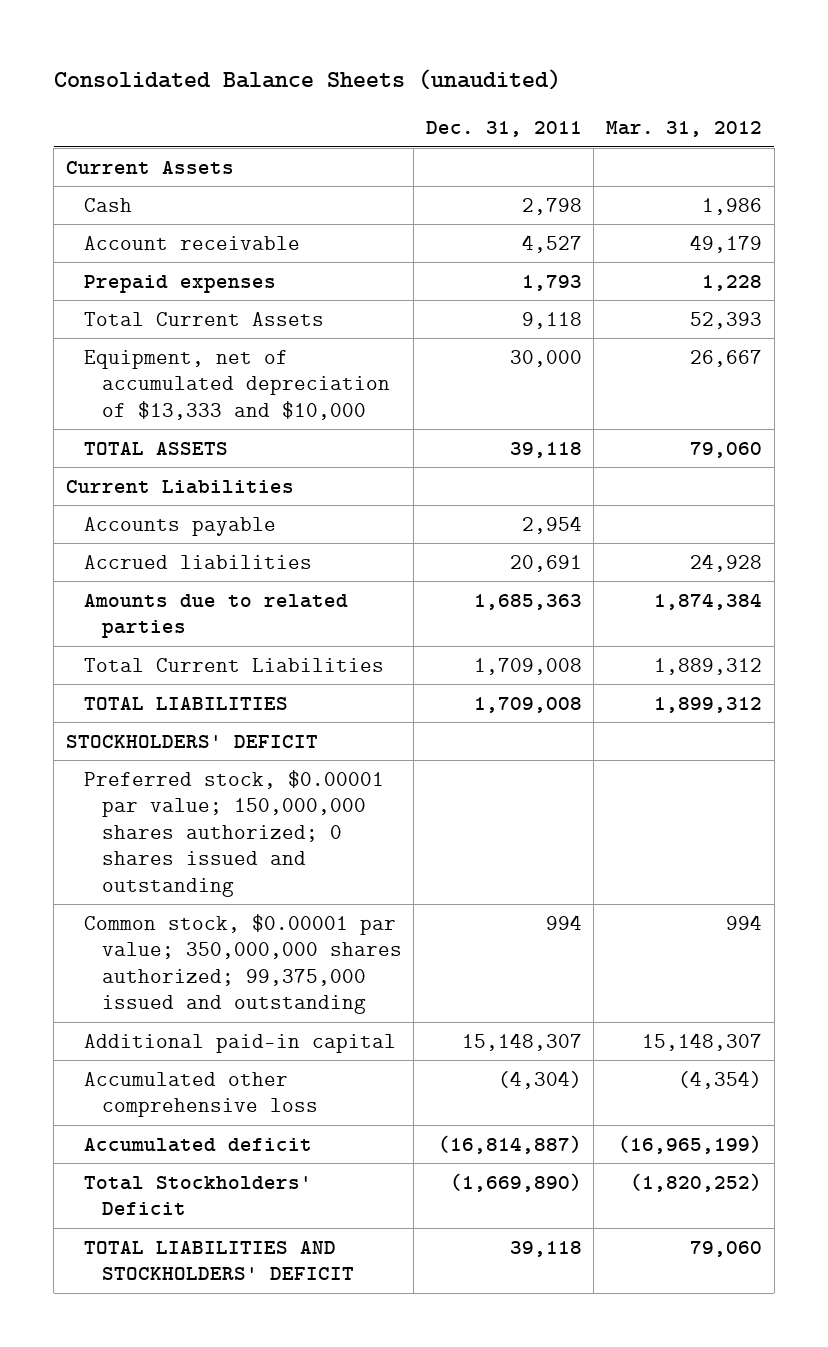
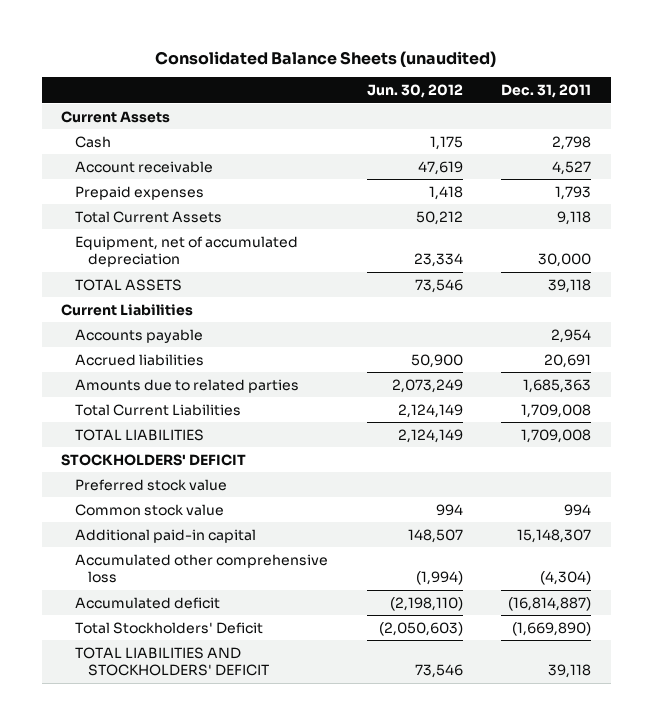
[606,121,763,138] Mar. 31, 2012 -> none
none -> [366,84,463,99] Jun. 30, 2012
[83,349,390,420] Equipment, net of accumulated depreciation of $13,333 and $10,000 -> [74,235,298,268] Equipment, net of accumulated depreciation
[83,769,384,897] Preferred stock, $0.00001 par value; 150,000,000 shares authorized; 0 shares issued and outstanding -> [74,478,227,491] Preferred stock value
[83,913,402,1015] Common stock, $0.00001 par value; 350,000,000 shares authorized; 99,375,000 issued and outstanding -> [74,503,224,516] Common stock value

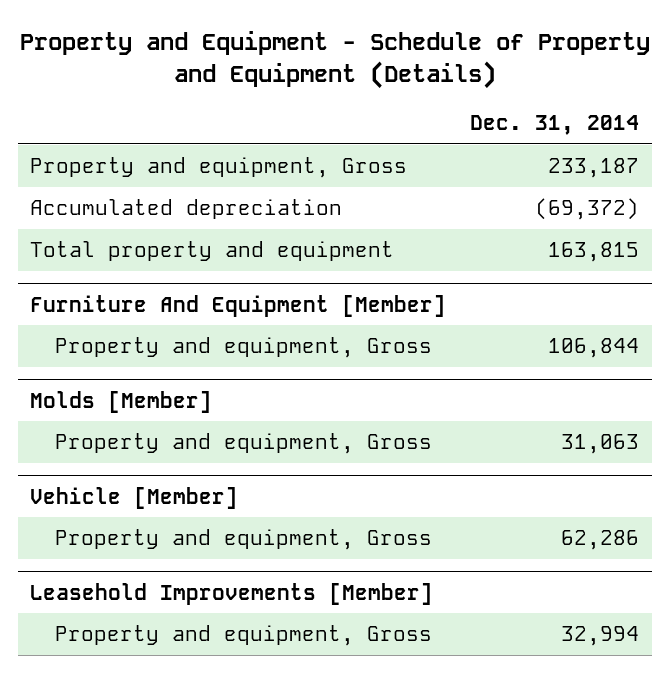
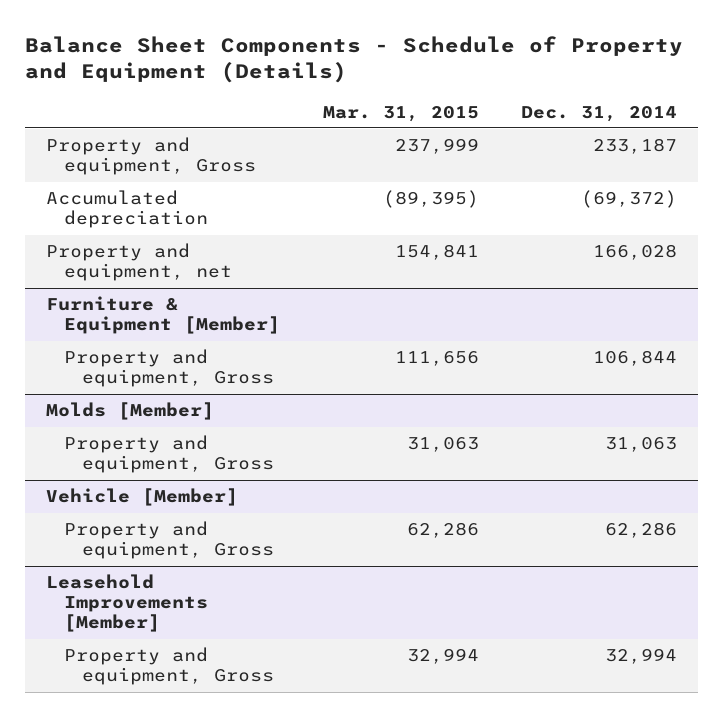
[19,30,650,89] Property and Equipment - Schedule of Property and Equipment (Details) -> [25,35,684,84] Balance Sheet Components - Schedule of Property and Equipment (Details)
none -> [322,105,479,122] Mar. 31, 2015
[29,241,394,262] Total property and equipment -> [46,243,233,282] Property and equipment, net
[548,242,640,263] 163,815 -> [593,244,678,261] 166,028
[29,294,446,317] Furniture And Equipment [Member] -> [46,296,281,335] Furniture & Equipment [Member]

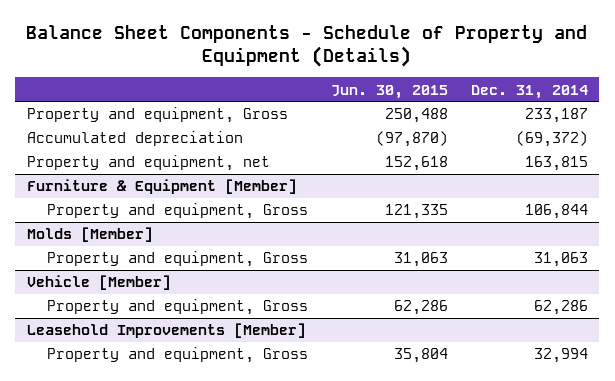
[322,105,479,122] Mar. 31, 2015 -> none
none -> [330,84,448,99] Jun. 30, 2015
[593,244,678,261] 166,028 -> [524,156,588,172] 163,815

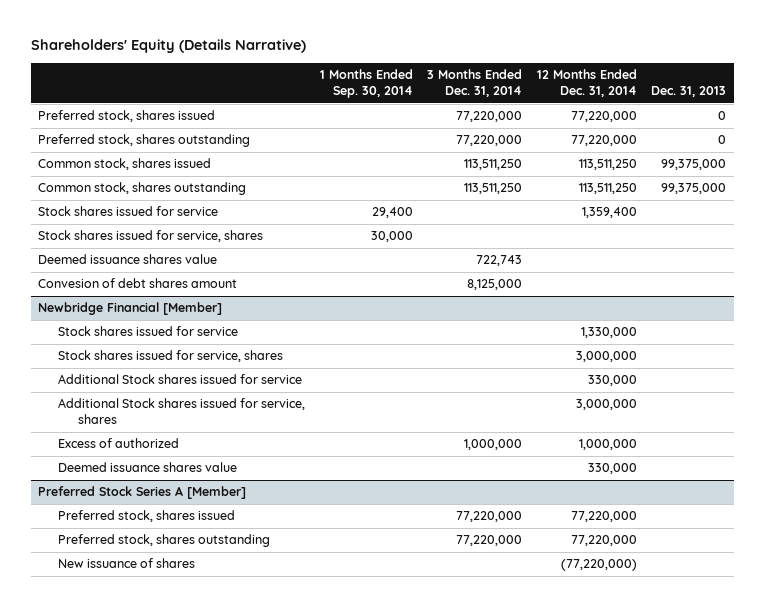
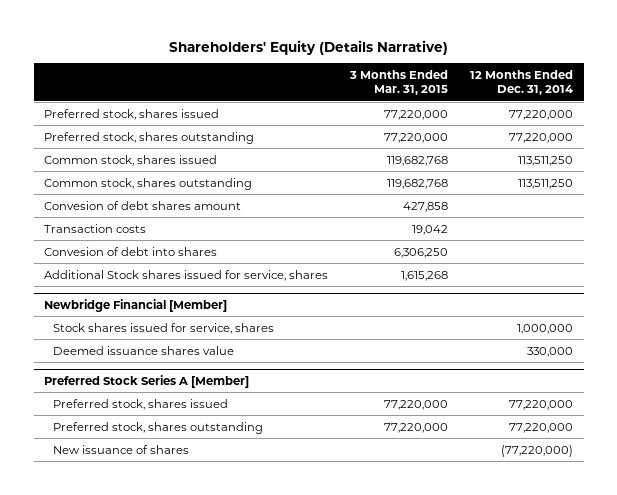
[319,69,413,99] 1 Months Ended Sep. 30, 2014 -> none
[427,69,523,98] 3 Months Ended Dec. 31, 2014 -> none
[651,86,727,98] Dec. 31, 2013 -> none
none -> [349,69,449,96] 3 Months Ended Mar. 31, 2015
[38,206,219,217] Stock shares issued for service -> none
[38,230,264,243] Stock shares issued for service, shares -> none
[38,254,218,265] Deemed issuance shares value -> none
none -> [44,223,147,233] Transaction costs
none -> [44,246,218,256] Convesion of debt into shares
none -> [44,269,329,281] Additional Stock shares issued for service, shares
[58,326,239,337] Stock shares issued for service -> none
[58,374,303,385] Additional Stock shares issued for service -> none
[58,398,306,425] Additional Stock shares issued for service, shares -> none
[58,438,180,449] Excess of authorized -> none
[575,351,637,363] 3,000,000 -> [516,323,573,334] 1,000,000

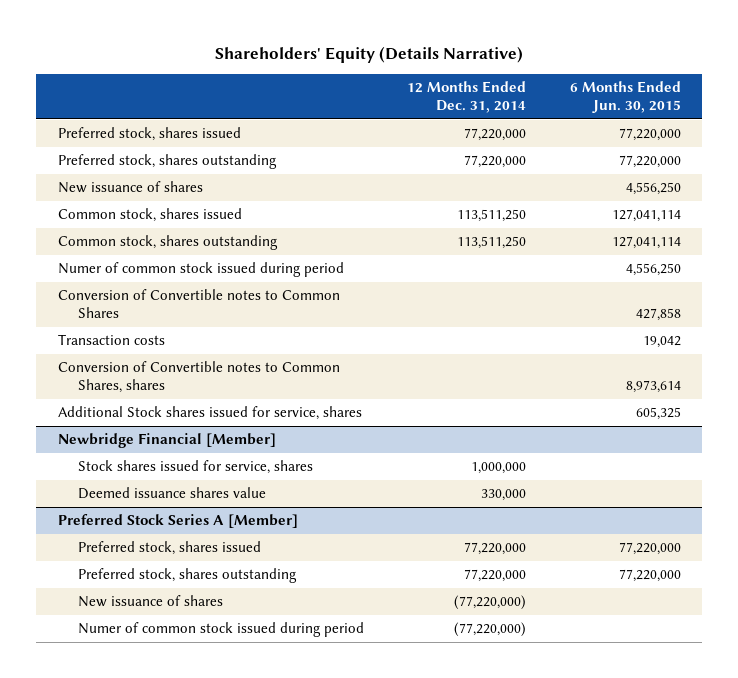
[349,69,449,96] 3 Months Ended Mar. 31, 2015 -> none
none -> [569,81,681,114] 6 Months Ended Jun. 30, 2015
none -> [57,181,203,194] New issuance of shares
none -> [57,262,344,278] Numer of common stock issued during period
[44,200,242,210] Convesion of debt shares amount -> [57,289,340,319] Conversion of Convertible notes to Common Shares
[44,246,218,256] Convesion of debt into shares -> [57,361,340,394] Conversion of Convertible notes to Common Shares, shares
none -> [77,622,364,638] Numer of common stock issued during period

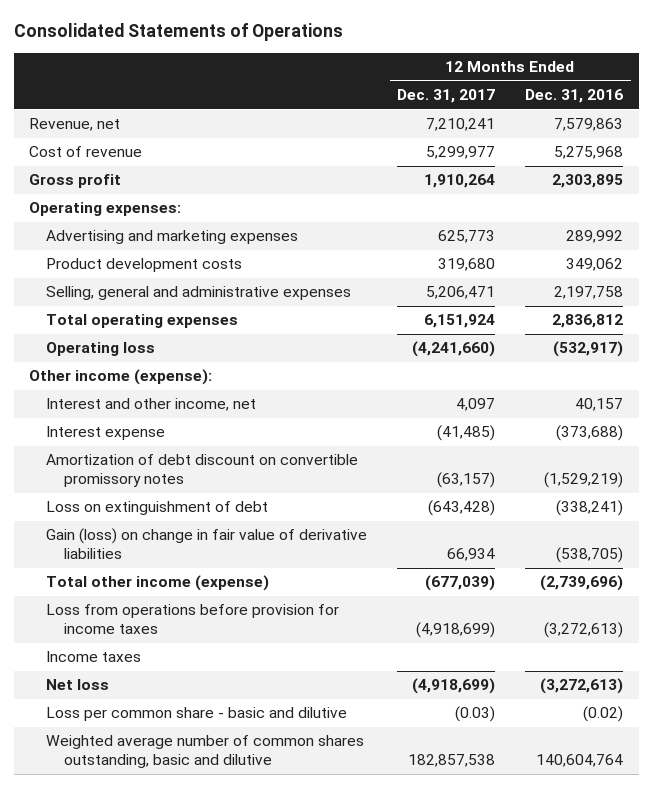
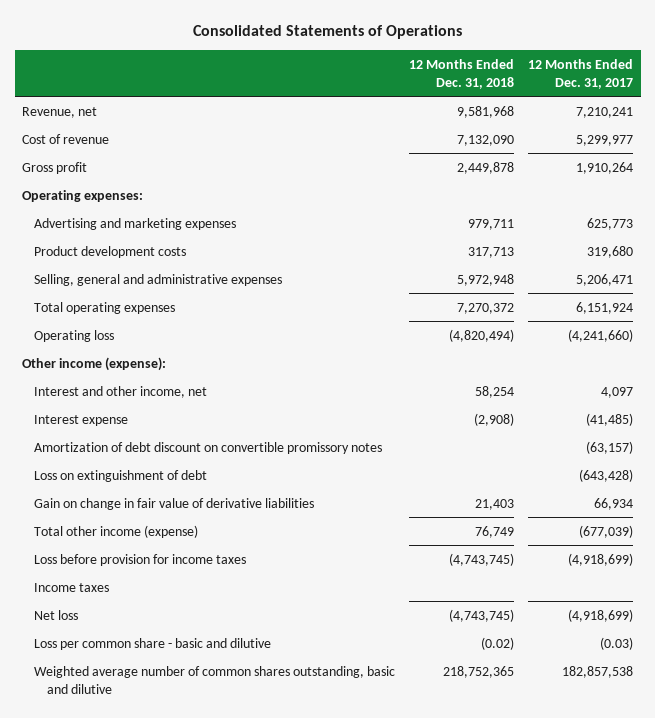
[525,89,624,104] Dec. 31, 2016 -> none
none -> [409,58,515,89] 12 Months Ended Dec. 31, 2018
[46,528,368,560] Gain (loss) on change in fair value of derivative liabilities -> [34,497,315,510] Gain on change in fair value of derivative liabilities
[46,604,340,635] Loss from operations before provision for income taxes -> [34,553,247,566] Loss before provision for income taxes

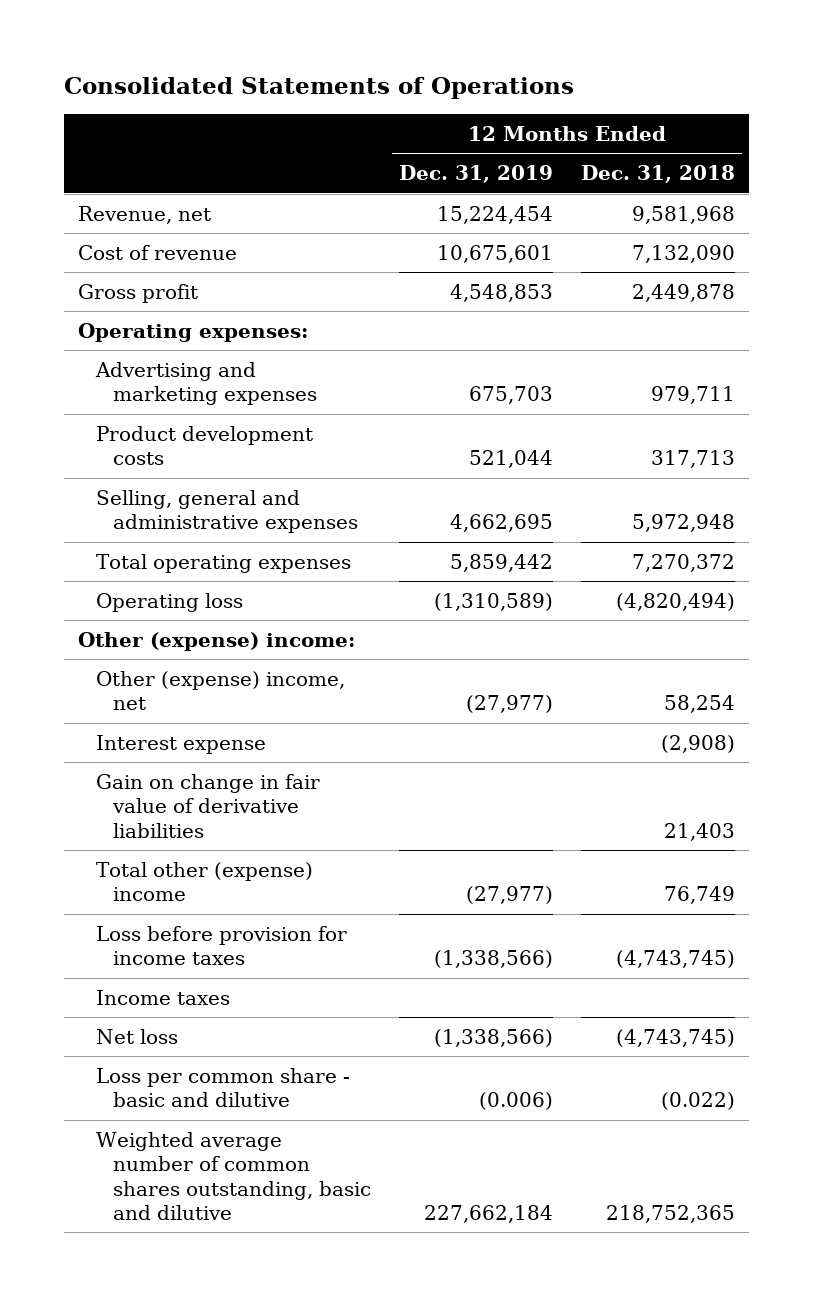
[528,58,634,89] 12 Months Ended Dec. 31, 2017 -> none
none -> [399,164,554,183] Dec. 31, 2019
[21,356,166,371] Other income (expense): -> [77,631,355,651] Other (expense) income:
[34,385,208,398] Interest and other income, net -> [95,670,345,711] Other (expense) income, net
[34,441,383,454] Amortization of debt discount on convertible promissory notes -> none
[34,469,208,482] Loss on extinguishment of debt -> none
[34,524,199,538] Total other income (expense) -> [95,861,313,902] Total other (expense) income
[481,636,515,650] (0.02) -> [661,1092,736,1111] (0.022)

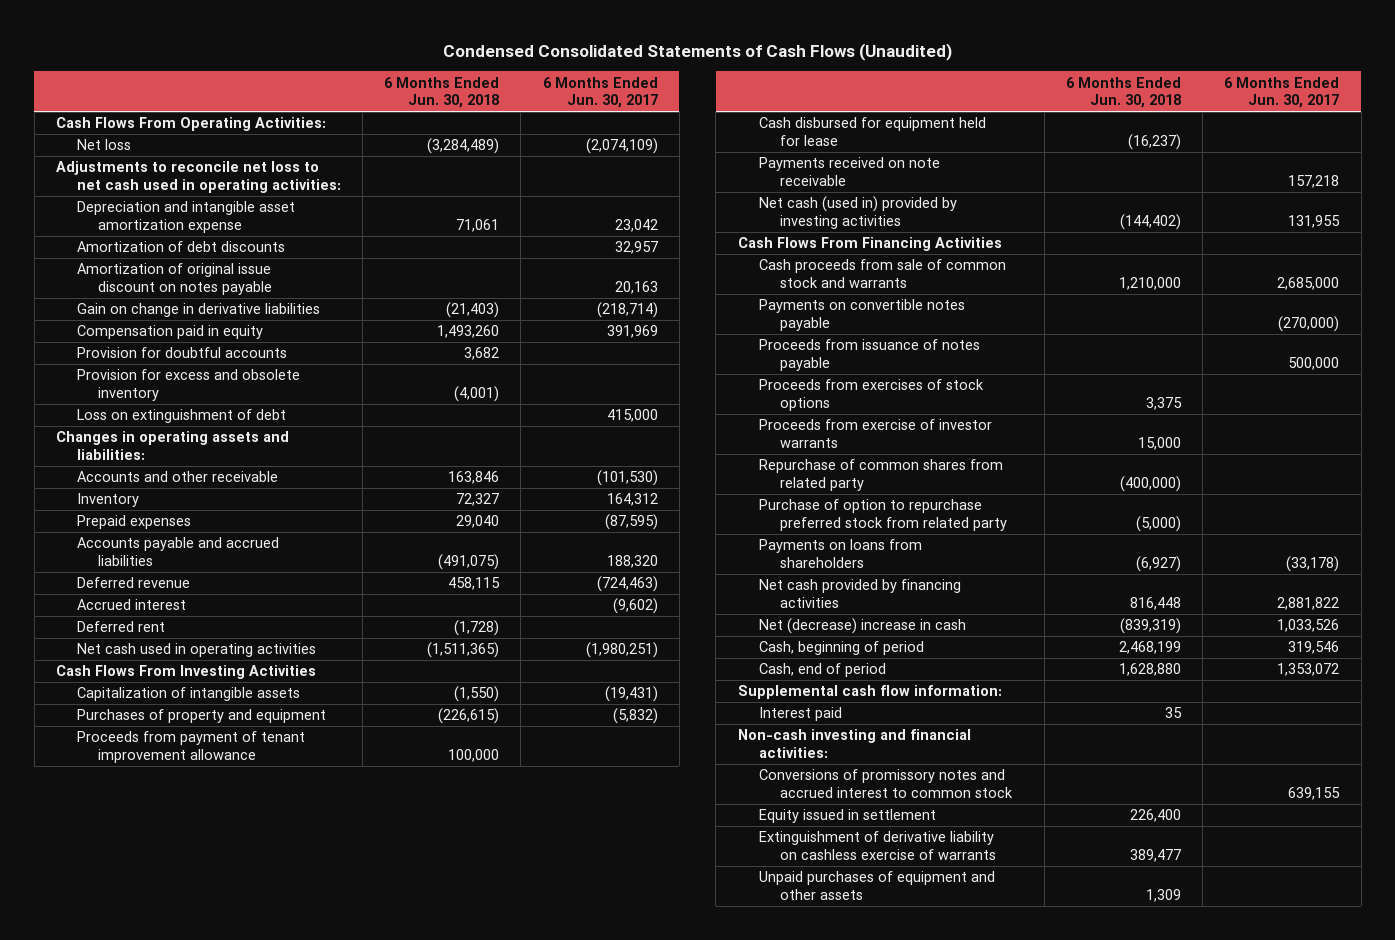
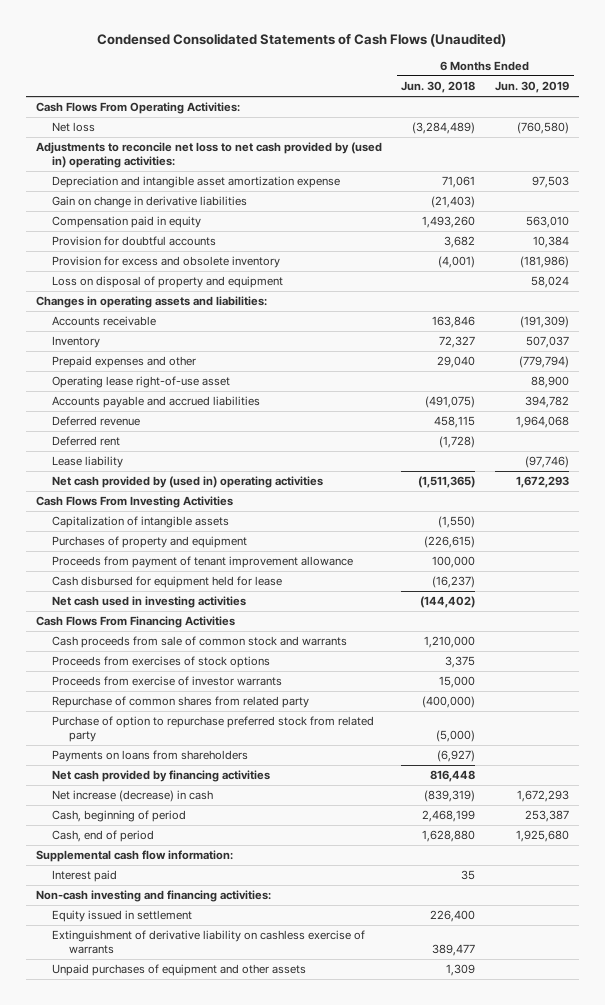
[542,76,658,109] 6 Months Ended Jun. 30, 2017 -> none
none -> [494,81,569,94] Jun. 30, 2019
[55,161,341,193] Adjustments to reconcile net loss to net cash used in operating activities: -> [35,142,382,169] Adjustments to reconcile net loss to net cash provided by (used in) operating activities:
[76,241,285,253] Amortization of debt discounts -> none
[76,263,272,295] Amortization of original issue discount on notes payable -> none
[76,409,286,424] Loss on extinguishment of debt -> none
none -> [52,276,284,289] Loss on disposal of property and equipment
[76,471,278,483] Accounts and other receivable -> [52,316,157,327] Accounts receivable
[76,515,191,530] Prepaid expenses -> [52,356,197,369] Prepaid expenses and other
none -> [52,376,231,389] Operating lease right-of-use asset
[76,599,186,611] Accrued interest -> none
none -> [52,456,124,469] Lease liability
[76,643,316,658] Net cash used in operating activities -> [52,476,324,489] Net cash provided by (used in) operating activities
[758,157,940,186] Payments received on note receivable -> none
[758,196,957,229] Net cash (used in) provided by investing activities -> [52,596,247,609] Net cash used in investing activities
[758,299,965,331] Payments on convertible notes payable -> none
[758,339,980,371] Proceeds from issuance of notes payable -> none
[758,618,966,635] Net (decrease) increase in cash -> [52,790,214,803] Net increase (decrease) in cash
[758,769,1013,798] Conversions of promissory notes and accrued interest to common stock -> none
[737,729,971,758] Non-cash investing and financial activities: -> [35,890,271,903] Non-cash investing and financing activities:

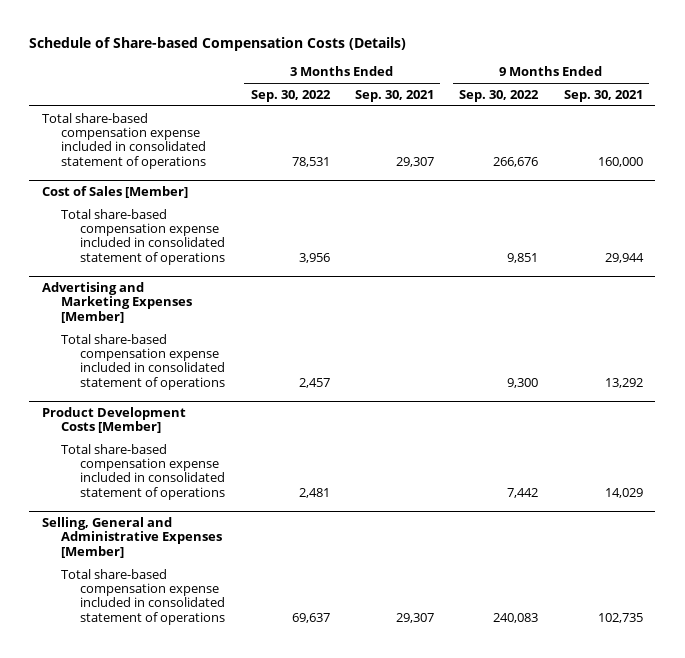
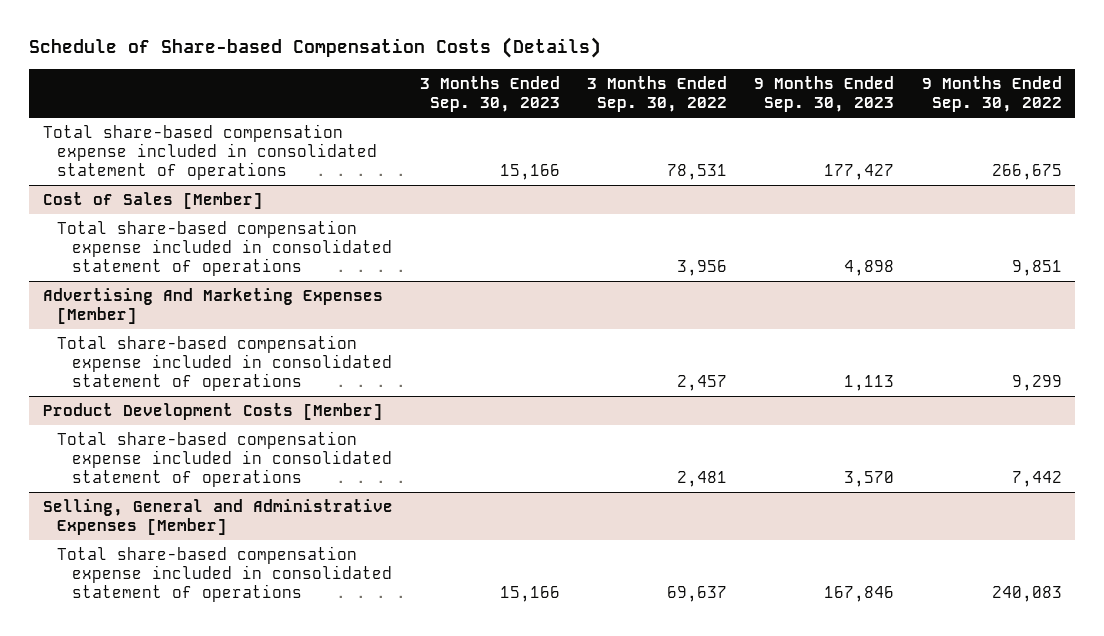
[354,89,434,102] Sep. 30, 2021 -> none
[563,89,643,102] Sep. 30, 2021 -> none
none -> [419,76,560,113] 3 Months Ended Sep. 30, 2023
none -> [754,76,895,113] 9 Months Ended Sep. 30, 2023
[493,156,539,167] 266,676 -> [991,164,1062,181] 266,675
[41,281,193,323] Advertising and Marketing Expenses [Member] -> [42,287,383,325] Advertising And Marketing Expenses [Member]
[507,377,539,388] 9,300 -> [1011,375,1062,392] 9,299

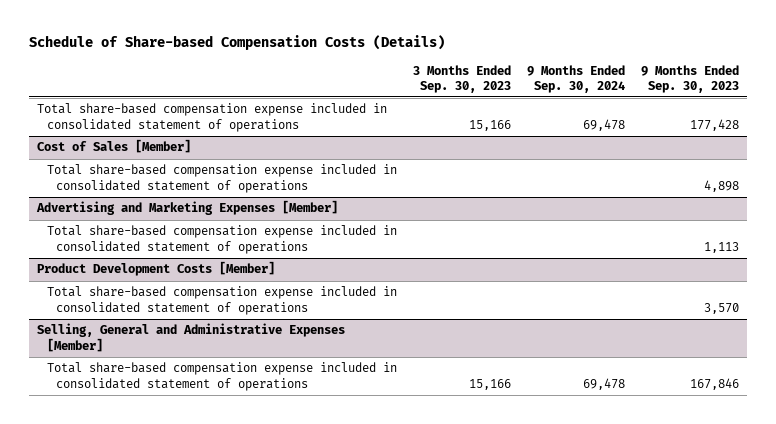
[587,76,728,113] 3 Months Ended Sep. 30, 2022 -> none
[921,76,1062,113] 9 Months Ended Sep. 30, 2022 -> none
none -> [526,64,625,93] 9 Months Ended Sep. 30, 2024
[824,164,895,181] 177,427 -> [689,118,739,131] 177,428
[42,287,383,325] Advertising And Marketing Expenses [Member] -> [35,200,338,216] Advertising and Marketing Expenses [Member]

